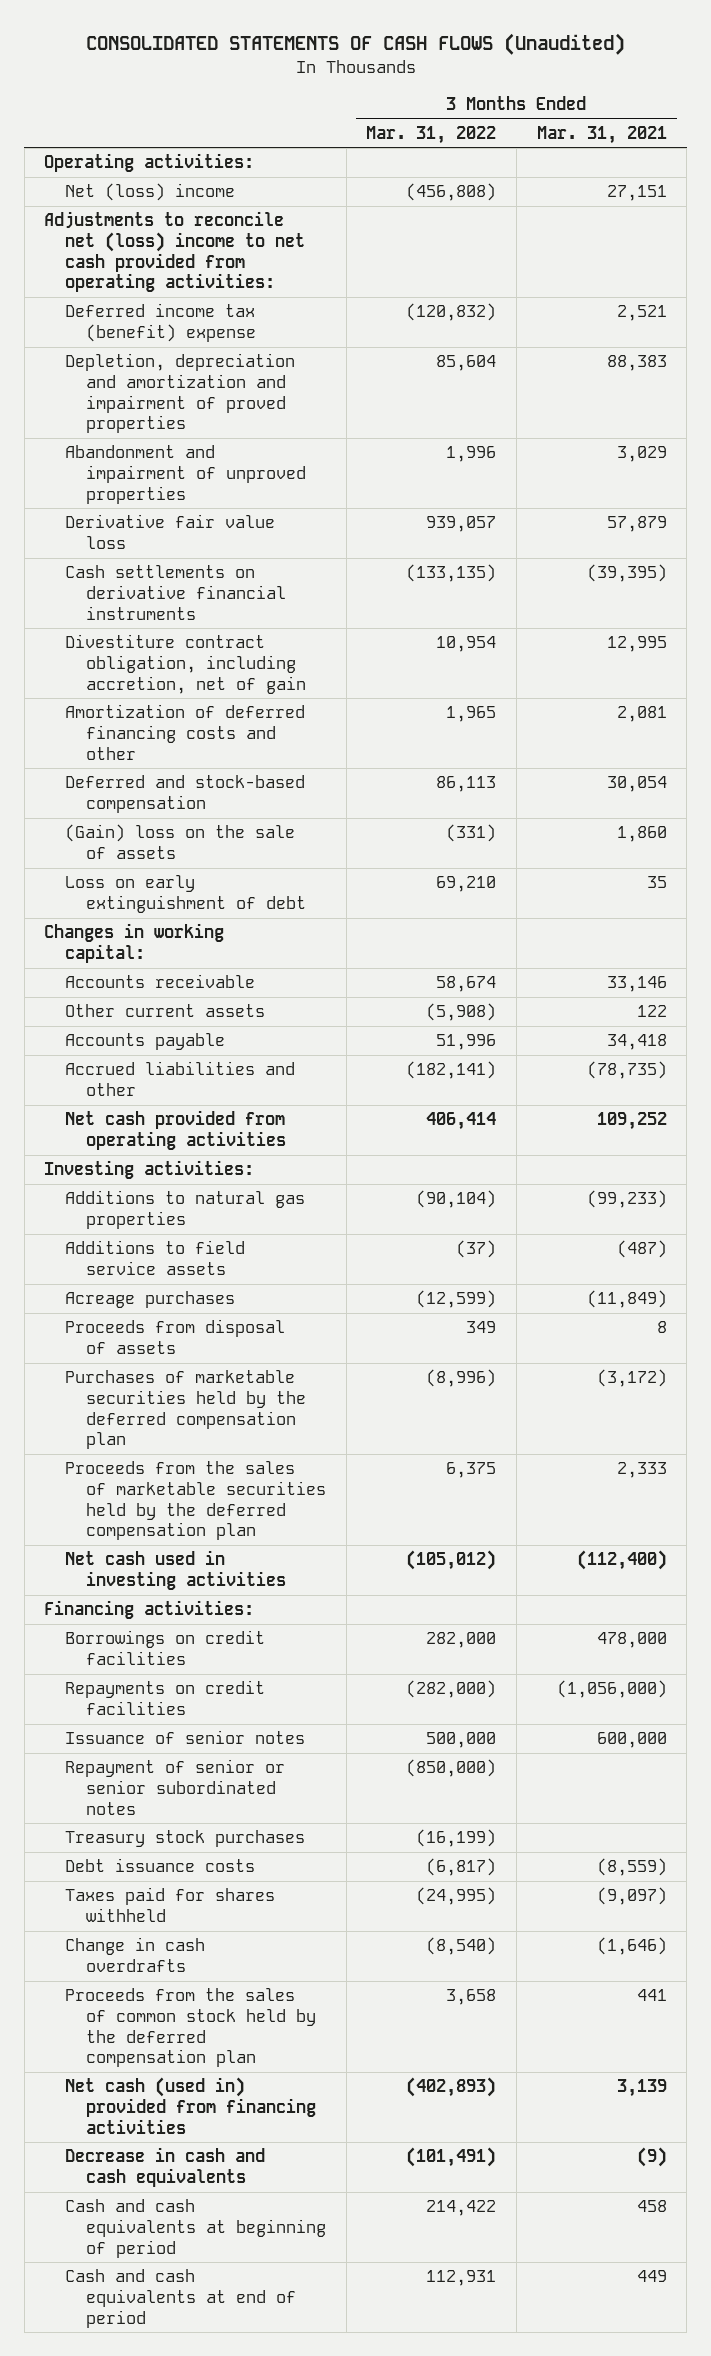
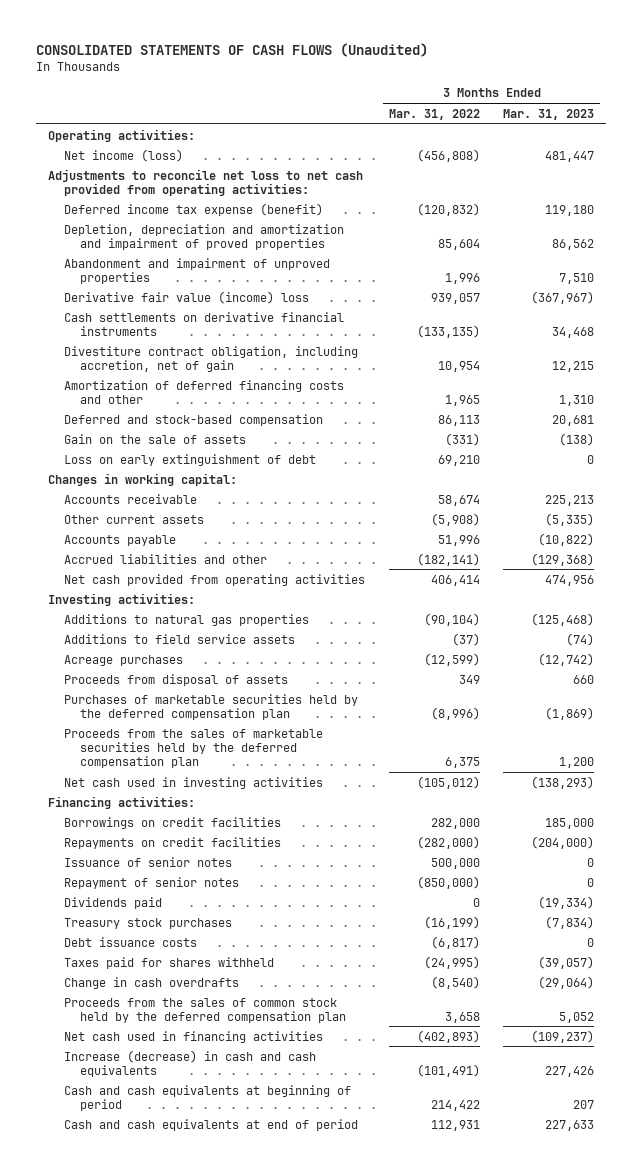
[536,125,667,144] Mar. 31, 2021 -> none
none -> [503,108,595,120] Mar. 31, 2023
[65,183,236,202] Net (loss) income -> [63,148,183,162] Net income (loss)
[44,211,306,293] Adjustments to reconcile net (loss) income to net cash provided from operating activities: -> [48,168,364,196] Adjustments to reconcile net loss to net cash provided from operating activities:
[65,303,257,342] Deferred income tax (benefit) expense -> [63,202,323,216] Deferred income tax expense (benefit)
[65,514,276,549] Derivative fair value loss -> [63,290,309,304] Derivative fair value (income) loss
[65,824,296,859] (Gain) loss on the sale of assets -> [63,433,246,444] Gain on the sale of assets
[65,1759,286,1815] Repayment of senior or senior subordinated notes -> [63,876,239,889] Repayment of senior notes
none -> [63,896,162,909] Dividends paid
[65,2077,317,2134] Net cash (used in) provided from financing activities -> [63,1030,323,1043] Net cash used in financing activities
[65,2147,266,2187] Decrease in cash and cash equivalents -> [63,1049,316,1077] Increase (decrease) in cash and cash equivalents

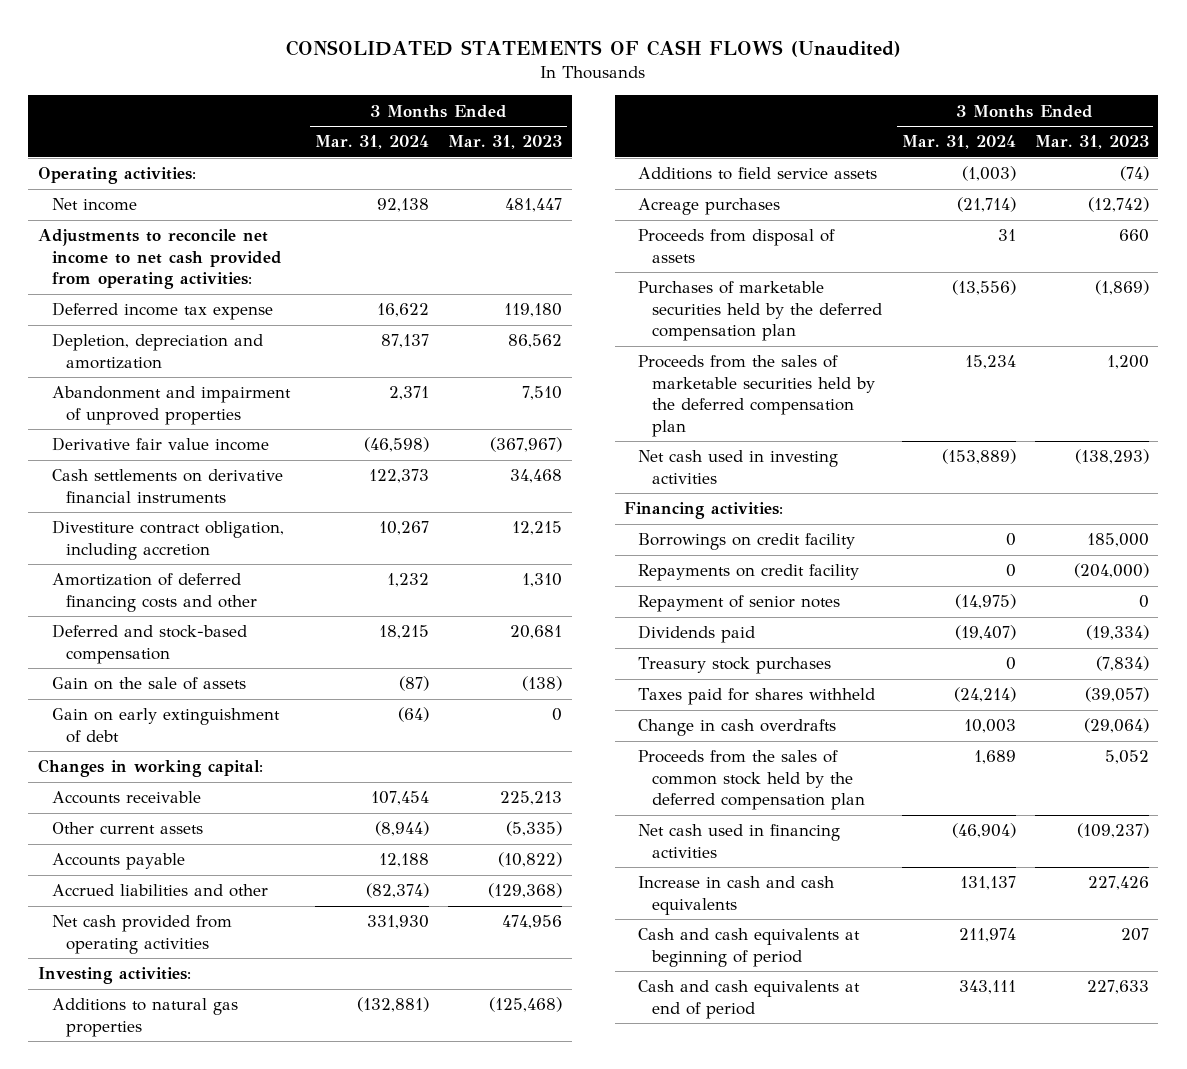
[388,108,480,120] Mar. 31, 2022 -> none
none -> [315,135,430,150] Mar. 31, 2024
[63,148,183,162] Net income (loss) -> [52,198,138,212] Net income
[48,168,364,196] Adjustments to reconcile net loss to net cash provided from operating activities: -> [38,229,283,290] Adjustments to reconcile net income to net cash provided from operating activities:
[63,202,323,216] Deferred income tax expense (benefit) -> [52,302,274,321] Deferred income tax expense
[63,223,344,250] Depletion, depreciation and amortization and impairment of proved properties -> [52,333,264,369] Depletion, depreciation and amortization
[63,290,309,304] Derivative fair value (income) loss -> [52,437,270,452] Derivative fair value income
[63,345,358,372] Divestiture contract obligation, including accretion, net of gain -> [52,520,285,560] Divestiture contract obligation, including accretion
[63,453,316,466] Loss on early extinguishment of debt -> [52,708,281,743] Gain on early extinguishment of debt
[63,856,232,867] Issuance of senior notes -> none
[63,816,281,829] Borrowings on credit facilities -> [638,533,856,551] Borrowings on credit facility
[63,836,281,849] Repayments on credit facilities -> [638,564,860,582] Repayments on credit facility
[63,936,197,947] Debt issuance costs -> none
[63,1049,316,1077] Increase (decrease) in cash and cash equivalents -> [638,876,835,915] Increase in cash and cash equivalents

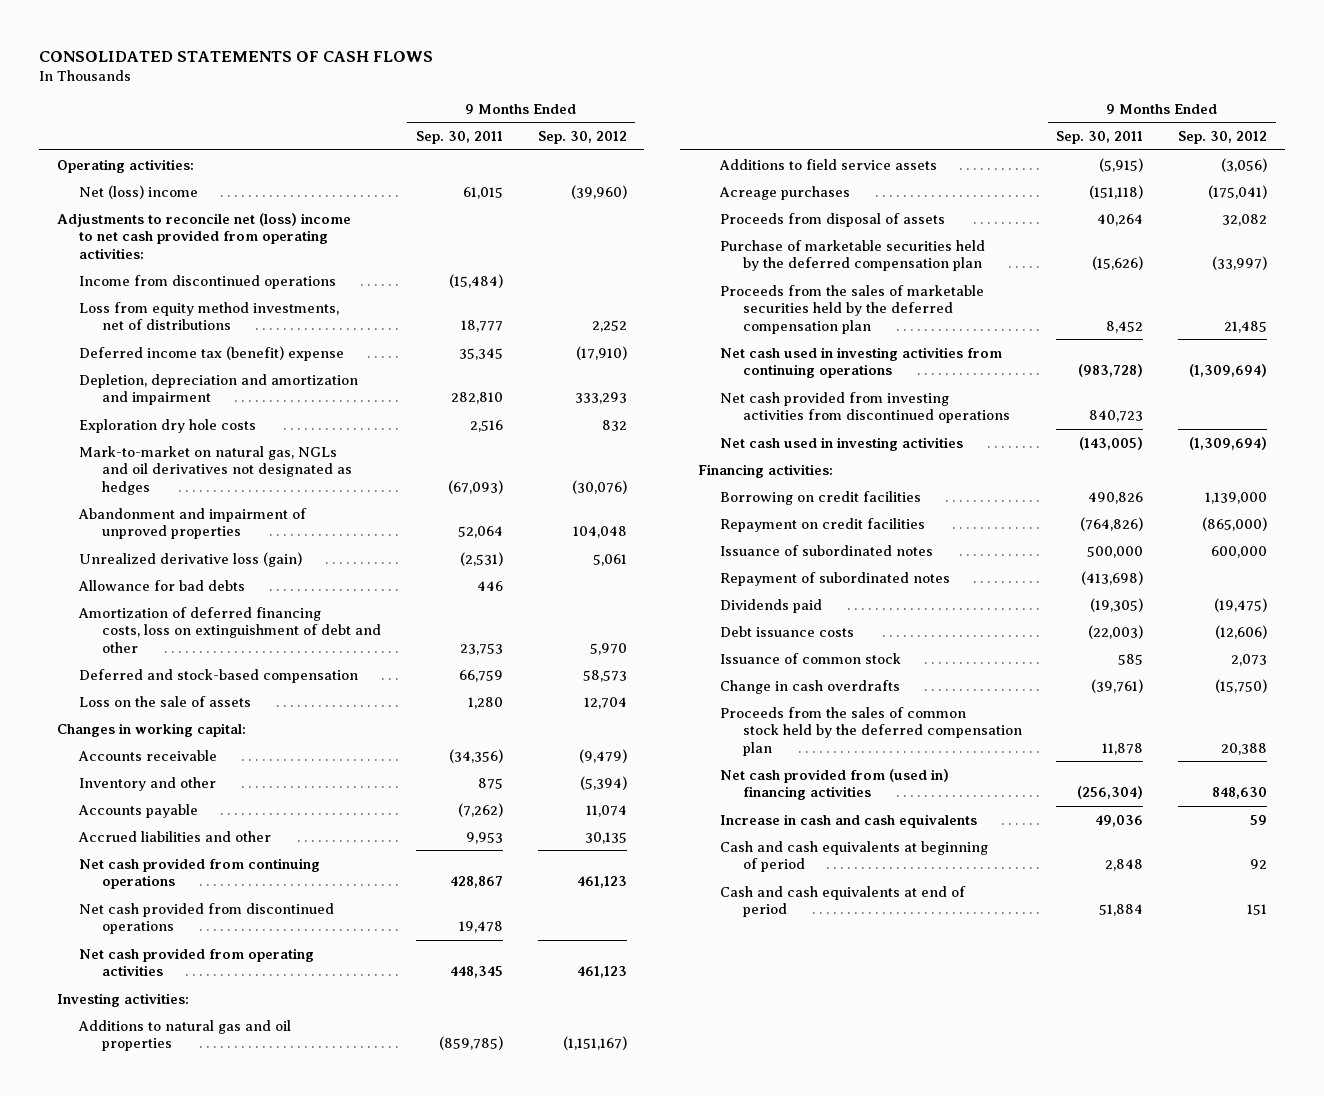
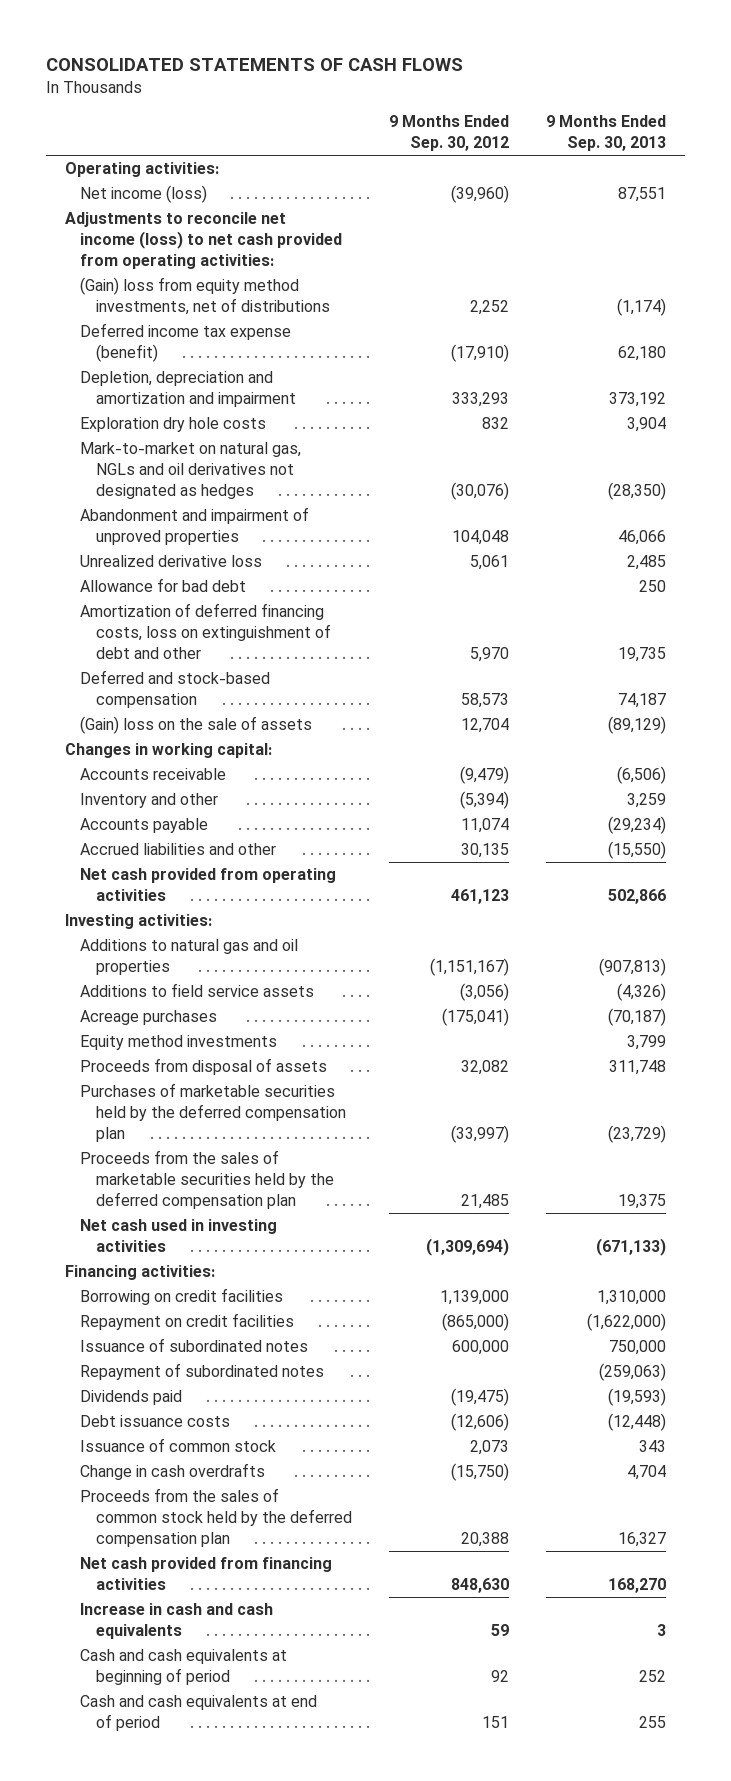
[415,131,503,145] Sep. 30, 2011 -> none
none -> [546,115,667,152] 9 Months Ended Sep. 30, 2013
[79,274,337,289] Income from discontinued operations -> none
[79,184,199,199] Net (loss) income -> [80,185,208,204] Net income (loss)
[56,212,351,259] Adjustments to reconcile net (loss) income to net cash provided from operating activities: -> [64,212,343,270] Adjustments to reconcile net income (loss) to net cash provided from operating activities:
[79,301,340,331] Loss from equity method investments, net of distributions -> [80,277,330,316] (Gain) loss from equity method investments, net of distributions
[79,345,345,361] Deferred income tax (benefit) expense -> [80,323,292,363] Deferred income tax expense (benefit)
[79,551,303,567] Unrealized derivative loss (gain) -> [80,555,263,568] Unrealized derivative loss
[78,579,246,591] Allowance for bad debts -> [80,578,247,593] Allowance for bad debt
[79,695,252,707] Loss on the sale of assets -> [80,716,313,735] (Gain) loss on the sale of assets
[79,857,321,890] Net cash provided from continuing operations -> none
[79,902,335,935] Net cash provided from discontinued operations -> none
none -> [80,1035,278,1051] Equity method investments
[720,239,986,272] Purchase of marketable securities held by the deferred compensation plan -> [80,1083,346,1143] Purchases of marketable securities held by the deferred compensation plan
[720,346,1003,379] Net cash used in investing activities from continuing operations -> none
[720,391,1010,424] Net cash provided from investing activities from discontinued operations -> none
[720,768,950,801] Net cash provided from (used in) financing activities -> [80,1557,333,1591] Net cash provided from financing activities

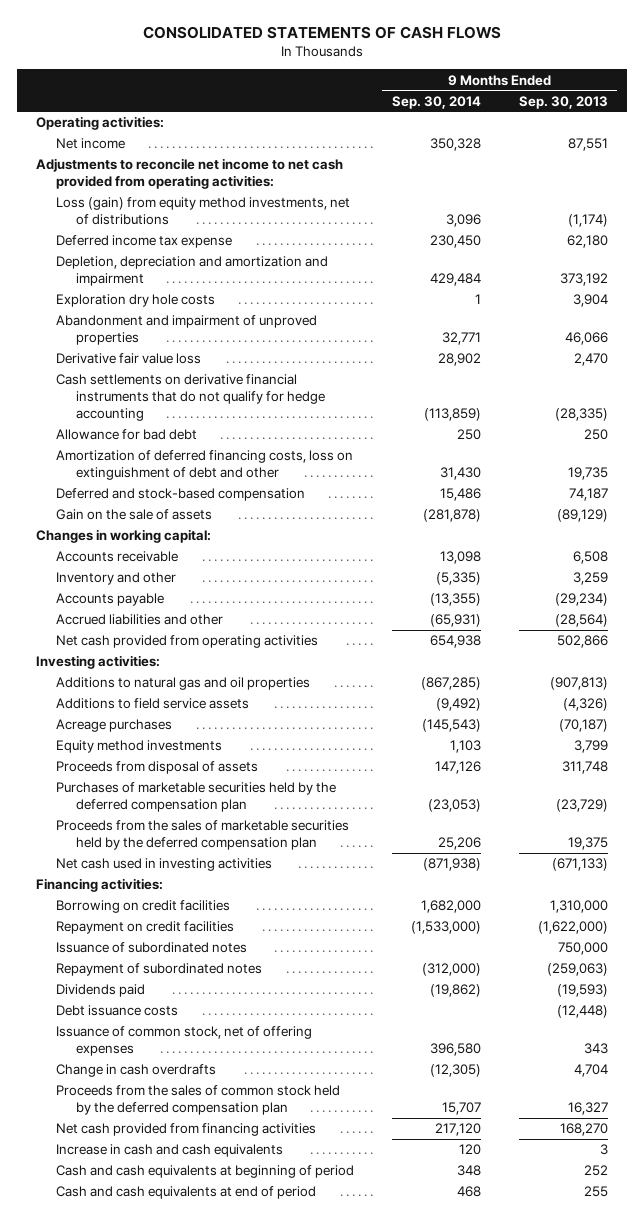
[389,115,510,152] 9 Months Ended Sep. 30, 2012 -> none
none -> [391,95,481,109] Sep. 30, 2014
[80,185,208,204] Net income (loss) -> [56,138,126,150] Net income
[64,212,343,270] Adjustments to reconcile net income (loss) to net cash provided from operating activities: -> [36,158,344,189] Adjustments to reconcile net income to net cash provided from operating activities:
[80,277,330,316] (Gain) loss from equity method investments, net of distributions -> [56,197,351,225] Loss (gain) from equity method investments, net of distributions
[80,323,292,363] Deferred income tax expense (benefit) -> [56,235,233,249] Deferred income tax expense
[80,442,302,500] Mark-to-market on natural gas, NGLs and oil derivatives not designated as hedges -> none
[80,555,263,568] Unrealized derivative loss -> none
none -> [56,353,202,365] Derivative fair value loss
none -> [56,374,325,421] Cash settlements on derivative financial instruments that do not qualify for hedge accounting
[80,716,313,735] (Gain) loss on the sale of assets -> [56,509,213,521] Gain on the sale of assets
[617,766,667,785] (6,506) -> [572,551,608,565] 6,508
[608,841,667,860] (15,550) -> [554,614,608,628] (28,564)
[80,1438,277,1453] Issuance of common stock -> [56,1026,313,1056] Issuance of common stock, net of offering expenses

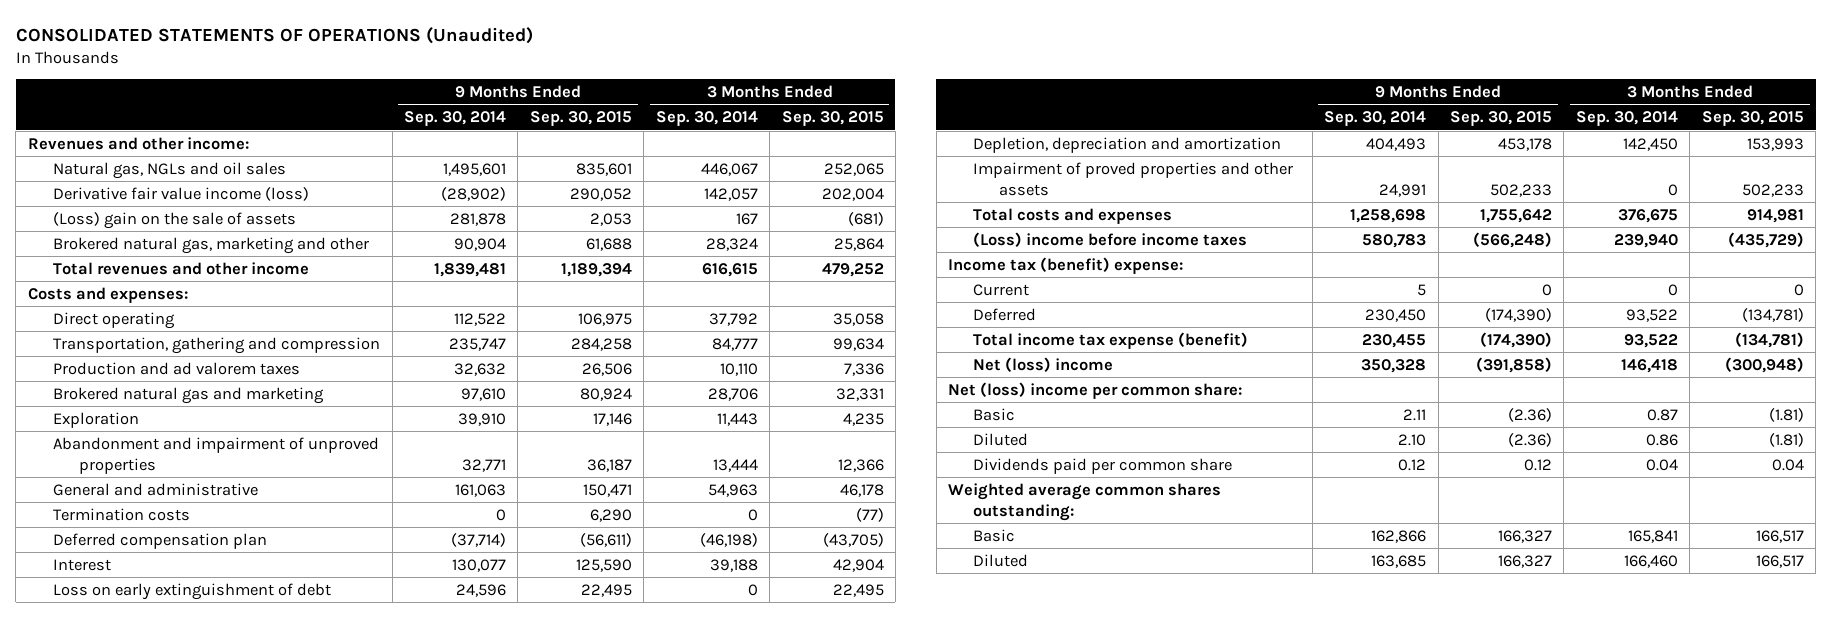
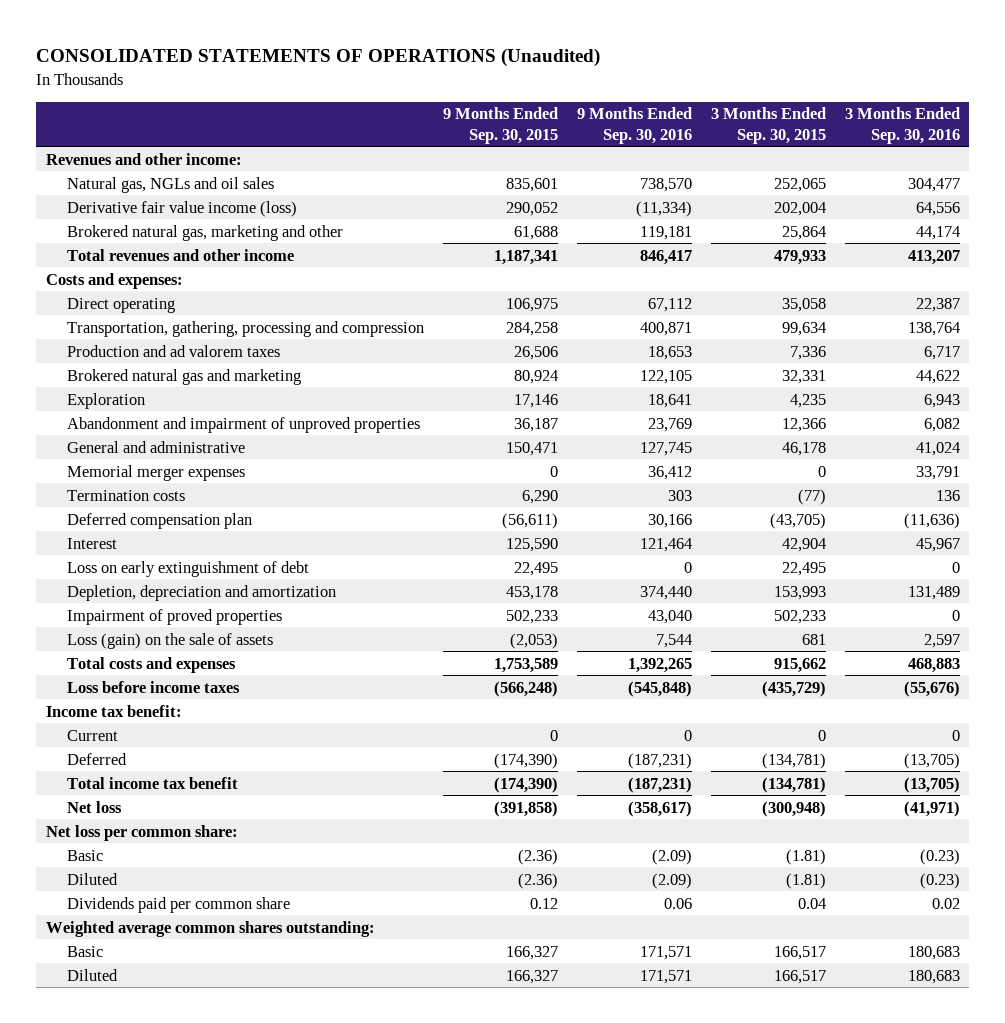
[404,111,507,127] Sep. 30, 2014 -> none
[655,111,758,127] Sep. 30, 2014 -> none
none -> [576,107,692,144] 9 Months Ended Sep. 30, 2016
none -> [844,107,960,144] 3 Months Ended Sep. 30, 2016
[53,211,297,229] (Loss) gain on the sale of assets -> none
[560,262,632,277] 1,189,394 -> [493,249,558,265] 1,187,341
[821,262,884,277] 479,252 -> [773,249,826,265] 479,933
[53,336,381,354] Transportation, gathering and compression -> [66,320,424,337] Transportation, gathering, processing and compression
none -> [66,464,245,481] Memorial merger expenses
[973,161,1294,196] Impairment of proved properties and other assets -> [66,608,282,625] Impairment of proved properties
none -> [66,632,273,649] Loss (gain) on the sale of assets
[1480,208,1553,223] 1,755,642 -> [493,657,558,673] 1,753,589
[1746,208,1804,223] 914,981 -> [773,657,826,673] 915,662
[973,231,1248,247] (Loss) income before income taxes -> [66,680,240,693] Loss before income taxes
[947,256,1183,274] Income tax (benefit) expense: -> [45,704,182,717] Income tax benefit:
[973,331,1249,349] Total income tax expense (benefit) -> [66,776,238,789] Total income tax benefit
[973,356,1114,372] Net (loss) income -> [66,800,122,813] Net loss
[947,381,1242,399] Net (loss) income per common share: -> [45,824,238,841] Net loss per common share:

